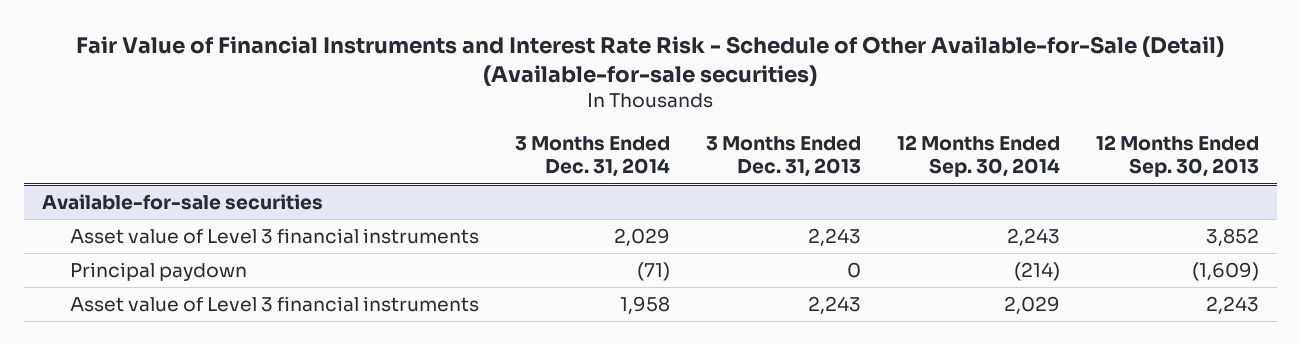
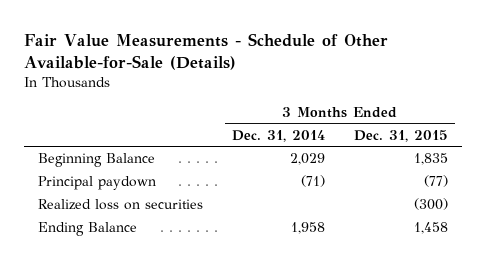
[76,35,1225,86] Fair Value of Financial Instruments and Interest Rate Risk - Schedule of Other Available-for-Sale (Detail) (Available-for-sale securities) -> [24,33,389,71] Fair Value Measurements - Schedule of Other Available-for-Sale (Details)
[706,136,862,178] 3 Months Ended Dec. 31, 2013 -> none
[897,135,1061,178] 12 Months Ended Sep. 30, 2014 -> none
[1096,135,1260,178] 12 Months Ended Sep. 30, 2013 -> none
none -> [353,130,448,143] Dec. 31, 2015
[41,193,323,210] Available-for-sale securities -> none
[69,227,479,244] Asset value of Level 3 financial instruments -> [38,153,156,168] Beginning Balance
none -> [38,199,204,211] Realized loss on securities
[69,295,479,312] Asset value of Level 3 financial instruments -> [38,222,138,237] Ending Balance

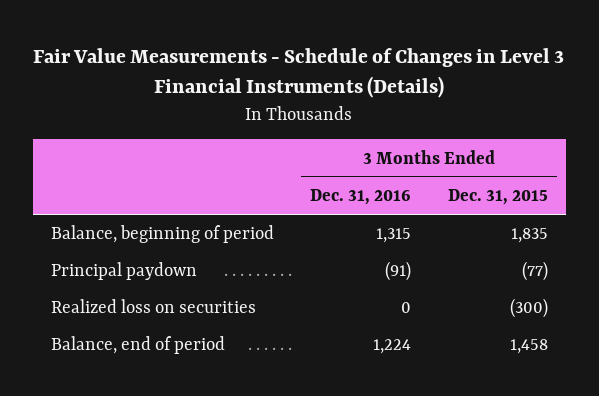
[24,33,389,71] Fair Value Measurements - Schedule of Other Available-for-Sale (Details) -> [33,48,565,99] Fair Value Measurements - Schedule of Changes in Level 3 Financial Instruments (Details)
[231,130,325,143] Dec. 31, 2014 -> none
none -> [310,189,412,206] Dec. 31, 2016
[38,153,156,168] Beginning Balance -> [50,225,274,244] Balance, beginning of period
[38,222,138,237] Ending Balance -> [50,336,225,355] Balance, end of period

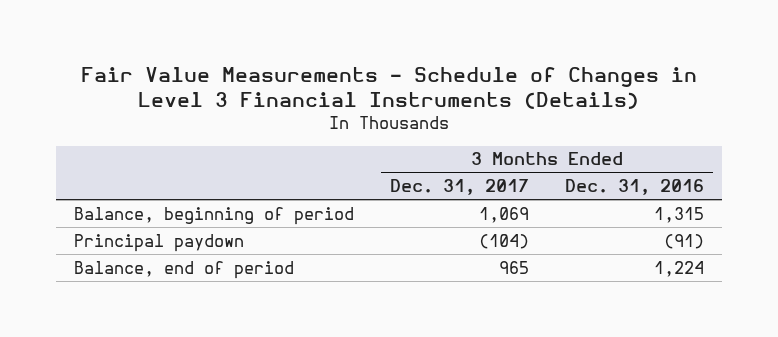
[447,189,548,206] Dec. 31, 2015 -> none
none -> [390,178,530,195] Dec. 31, 2017
[50,299,256,314] Realized loss on securities -> none

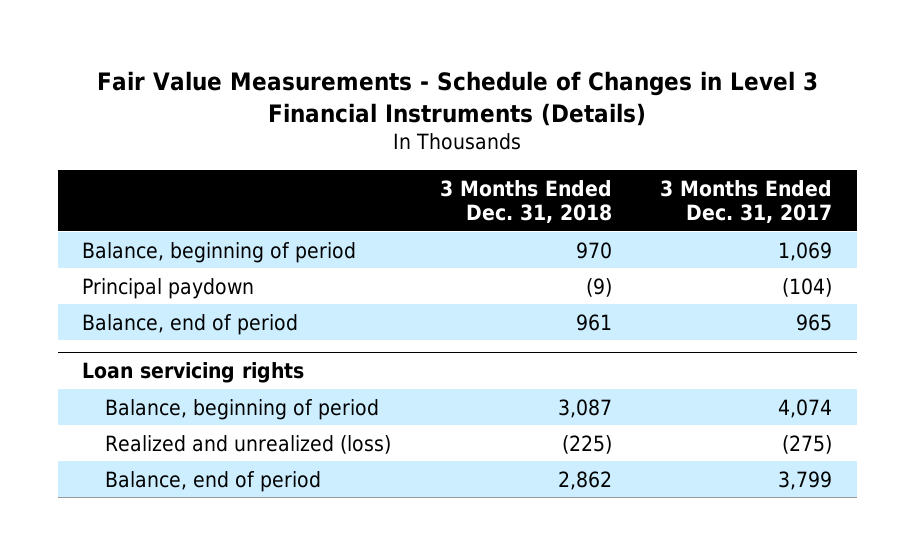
[565,178,705,195] Dec. 31, 2016 -> none
none -> [439,179,612,223] 3 Months Ended Dec. 31, 2018
none -> [82,361,305,383] Loan servicing rights
none -> [105,398,380,420] Balance, beginning of period
none -> [105,434,392,454] Realized and unrealized (loss)
none -> [105,470,322,492] Balance, end of period

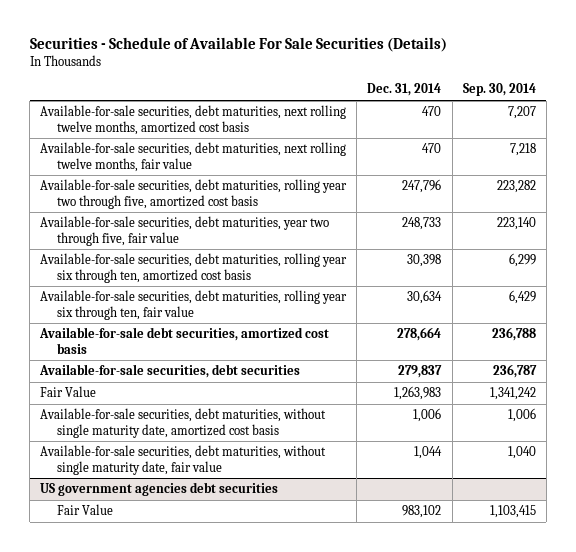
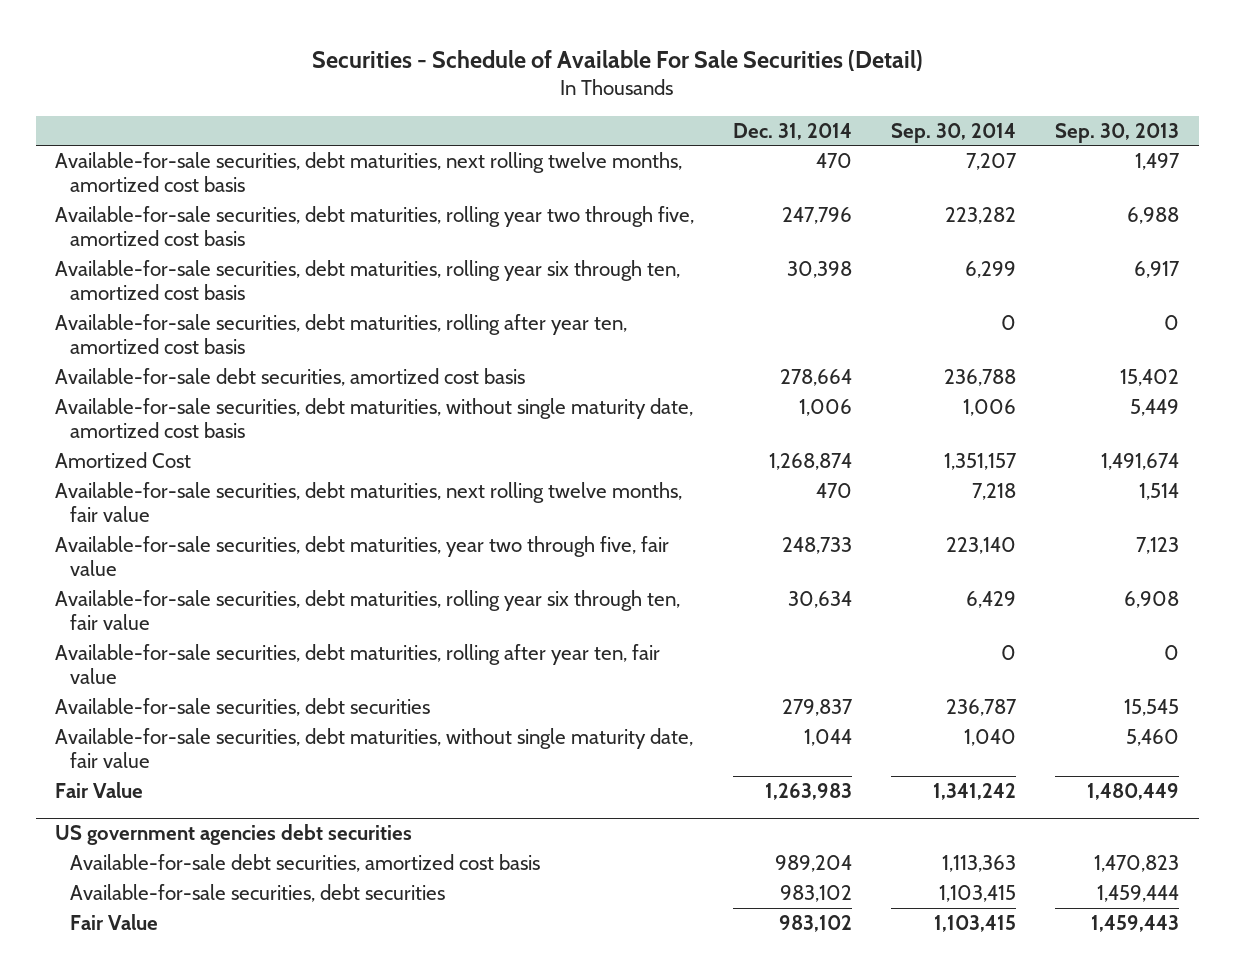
[29,37,447,53] Securities - Schedule of Available For Sale Securities (Details) -> [312,49,924,71] Securities - Schedule of Available For Sale Securities (Detail)
none -> [1055,122,1180,143] Sep. 30, 2013
none -> [55,313,628,355] Available-for-sale securities, debt maturities, rolling after year ten, amortized cost basis
none -> [55,451,192,468] Amortized Cost
[40,142,347,172] Available-for-sale securities, debt maturities, next rolling twelve months, fair value -> [55,481,683,523] Available-for-sale securities, debt maturities, next rolling twelve months, fair value
[40,216,330,246] Available-for-sale securities, debt maturities, year two through five, fair value -> [55,535,670,577] Available-for-sale securities, debt maturities, year two through five, fair value
[40,290,348,320] Available-for-sale securities, debt maturities, rolling year six through ten, fair value -> [55,589,681,631] Available-for-sale securities, debt maturities, rolling year six through ten, fair value
none -> [55,643,661,685] Available-for-sale securities, debt maturities, rolling after year ten, fair value
[39,364,301,379] Available-for-sale securities, debt securities -> [55,697,431,716] Available-for-sale securities, debt securities
[40,386,97,398] Fair Value -> [55,781,144,798] Fair Value
none -> [69,853,540,872] Available-for-sale debt securities, amortized cost basis
none -> [69,883,445,902] Available-for-sale securities, debt securities

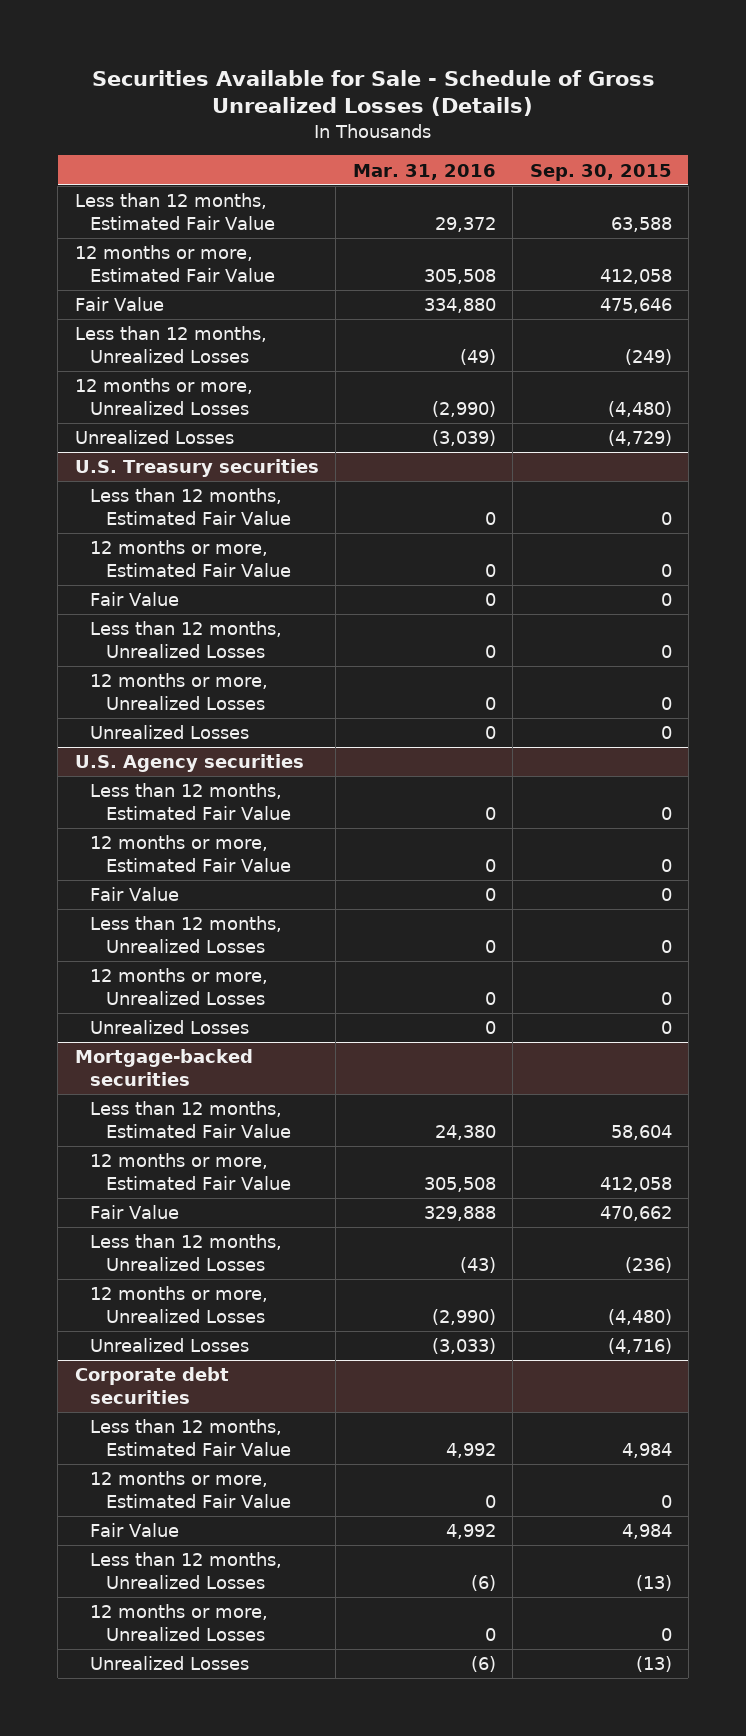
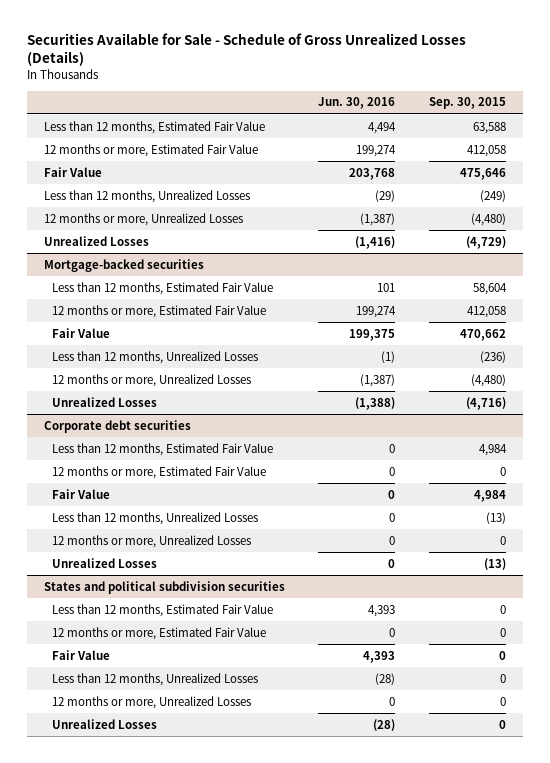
[352,163,496,180] Mar. 31, 2016 -> none
none -> [318,97,396,110] Jun. 30, 2016
[74,459,319,478] U.S. Treasury securities -> none
[90,488,291,525] Less than 12 months, Estimated Fair Value -> none
[90,540,291,577] 12 months or more, Estimated Fair Value -> none
[90,592,180,607] Fair Value -> none
[90,621,283,658] Less than 12 months, Unrealized Losses -> none
[90,673,269,710] 12 months or more, Unrealized Losses -> none
[90,725,250,740] Unrealized Losses -> none
[74,754,304,773] U.S. Agency securities -> none
[90,783,291,820] Less than 12 months, Estimated Fair Value -> none
[90,835,291,872] 12 months or more, Estimated Fair Value -> none
[90,887,180,902] Fair Value -> none
[90,916,283,953] Less than 12 months, Unrealized Losses -> none
[90,968,269,1005] 12 months or more, Unrealized Losses -> none
[90,1020,250,1035] Unrealized Losses -> none
none -> [43,580,285,594] States and political subdivision securities
none -> [52,603,274,617] Less than 12 months, Estimated Fair Value
none -> [52,626,267,640] 12 months or more, Estimated Fair Value
none -> [52,649,111,660] Fair Value
none -> [52,672,259,686] Less than 12 months, Unrealized Losses
none -> [52,695,252,709] 12 months or more, Unrealized Losses
none -> [52,718,158,729] Unrealized Losses

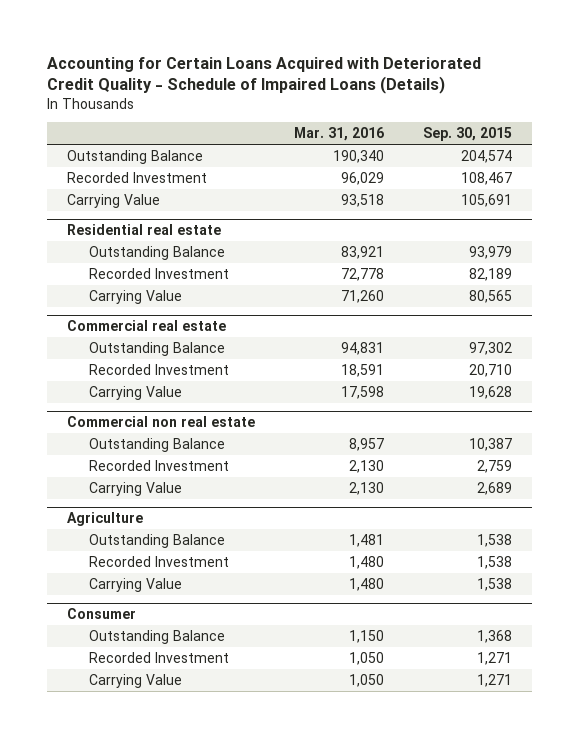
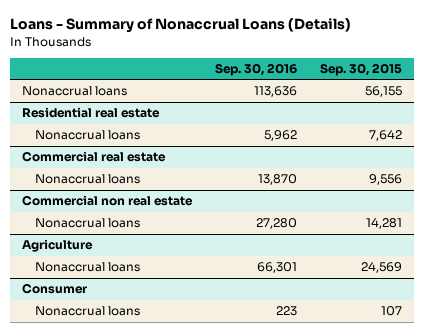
[47,56,482,95] Accounting for Certain Loans Acquired with Deteriorated Credit Quality - Schedule of Impaired Loans (Details) -> [10,18,352,34] Loans - Summary of Nonaccrual Loans (Details)
[294,127,385,142] Mar. 31, 2016 -> none
none -> [214,63,297,77] Sep. 30, 2016
[66,149,203,164] Outstanding Balance -> none
[66,171,207,183] Recorded Investment -> none
[66,193,160,208] Carrying Value -> none
none -> [21,86,127,97] Nonaccrual loans
[88,245,225,260] Outstanding Balance -> none
[88,267,229,279] Recorded Investment -> none
[88,289,182,304] Carrying Value -> none
none -> [34,130,140,141] Nonaccrual loans
[88,341,225,356] Outstanding Balance -> none
[88,363,229,375] Recorded Investment -> none
[88,385,182,400] Carrying Value -> none
none -> [34,174,140,185] Nonaccrual loans
[88,437,225,452] Outstanding Balance -> none
[88,459,229,471] Recorded Investment -> none
[88,481,182,496] Carrying Value -> none
none -> [34,218,140,229] Nonaccrual loans
[88,533,225,548] Outstanding Balance -> none
[88,555,229,567] Recorded Investment -> none
[88,577,182,592] Carrying Value -> none
none -> [34,262,140,273] Nonaccrual loans
[88,629,225,644] Outstanding Balance -> none
[88,651,229,663] Recorded Investment -> none
[88,673,182,688] Carrying Value -> none
none -> [34,306,140,317] Nonaccrual loans

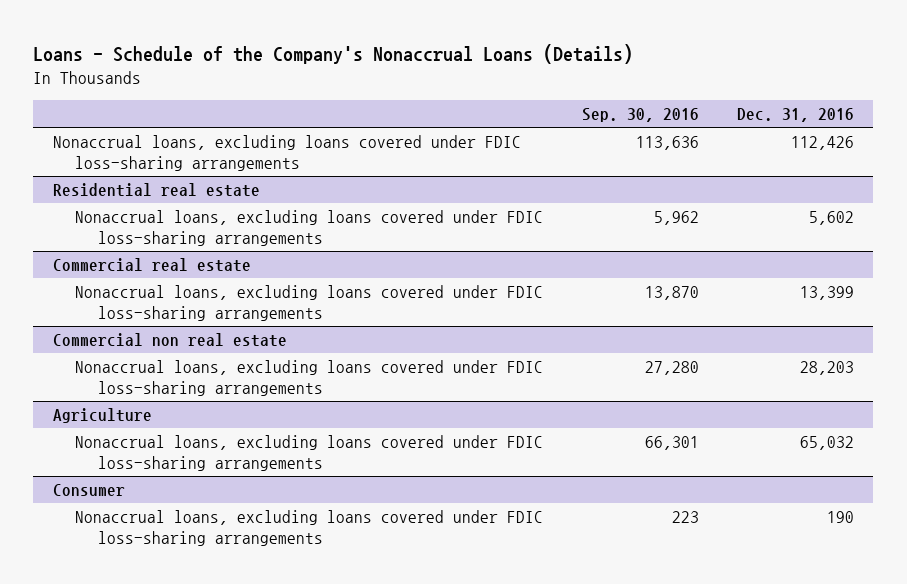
[10,18,352,34] Loans - Summary of Nonaccrual Loans (Details) -> [33,43,634,64] Loans - Schedule of the Company's Nonaccrual Loans (Details)
[320,63,403,77] Sep. 30, 2015 -> none
none -> [736,108,854,123] Dec. 31, 2016
[21,86,127,97] Nonaccrual loans -> [52,134,521,172] Nonaccrual loans, excluding loans covered under FDIC loss-sharing arrangements
[34,130,140,141] Nonaccrual loans -> [75,209,544,247] Nonaccrual loans, excluding loans covered under FDIC loss-sharing arrangements
[34,174,140,185] Nonaccrual loans -> [75,284,544,322] Nonaccrual loans, excluding loans covered under FDIC loss-sharing arrangements
[34,218,140,229] Nonaccrual loans -> [75,359,544,397] Nonaccrual loans, excluding loans covered under FDIC loss-sharing arrangements
[34,262,140,273] Nonaccrual loans -> [75,434,544,472] Nonaccrual loans, excluding loans covered under FDIC loss-sharing arrangements
[34,306,140,317] Nonaccrual loans -> [75,509,544,547] Nonaccrual loans, excluding loans covered under FDIC loss-sharing arrangements

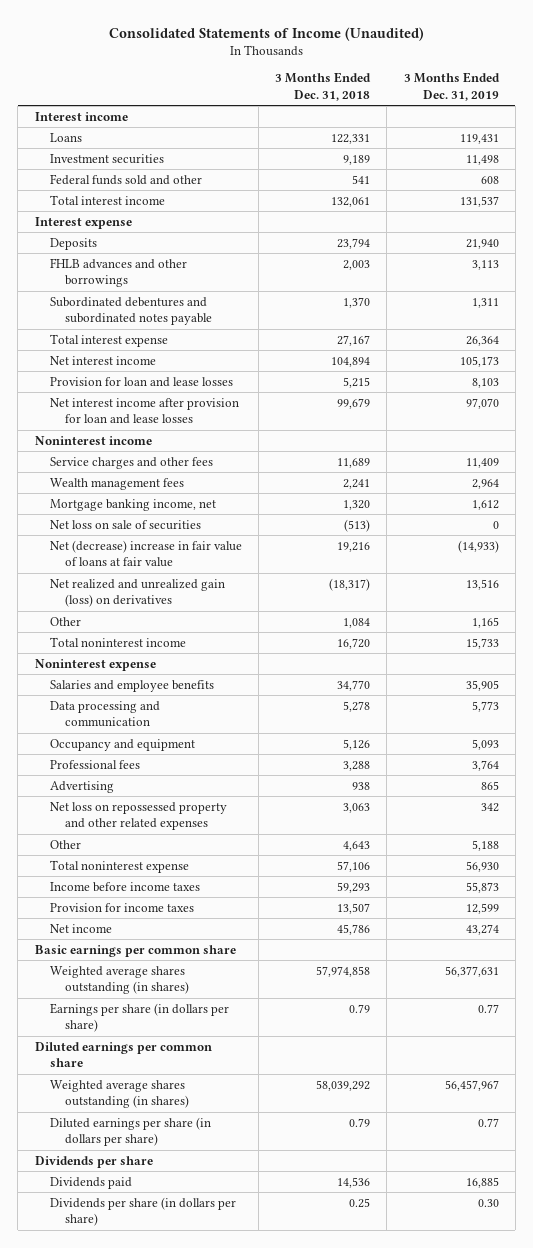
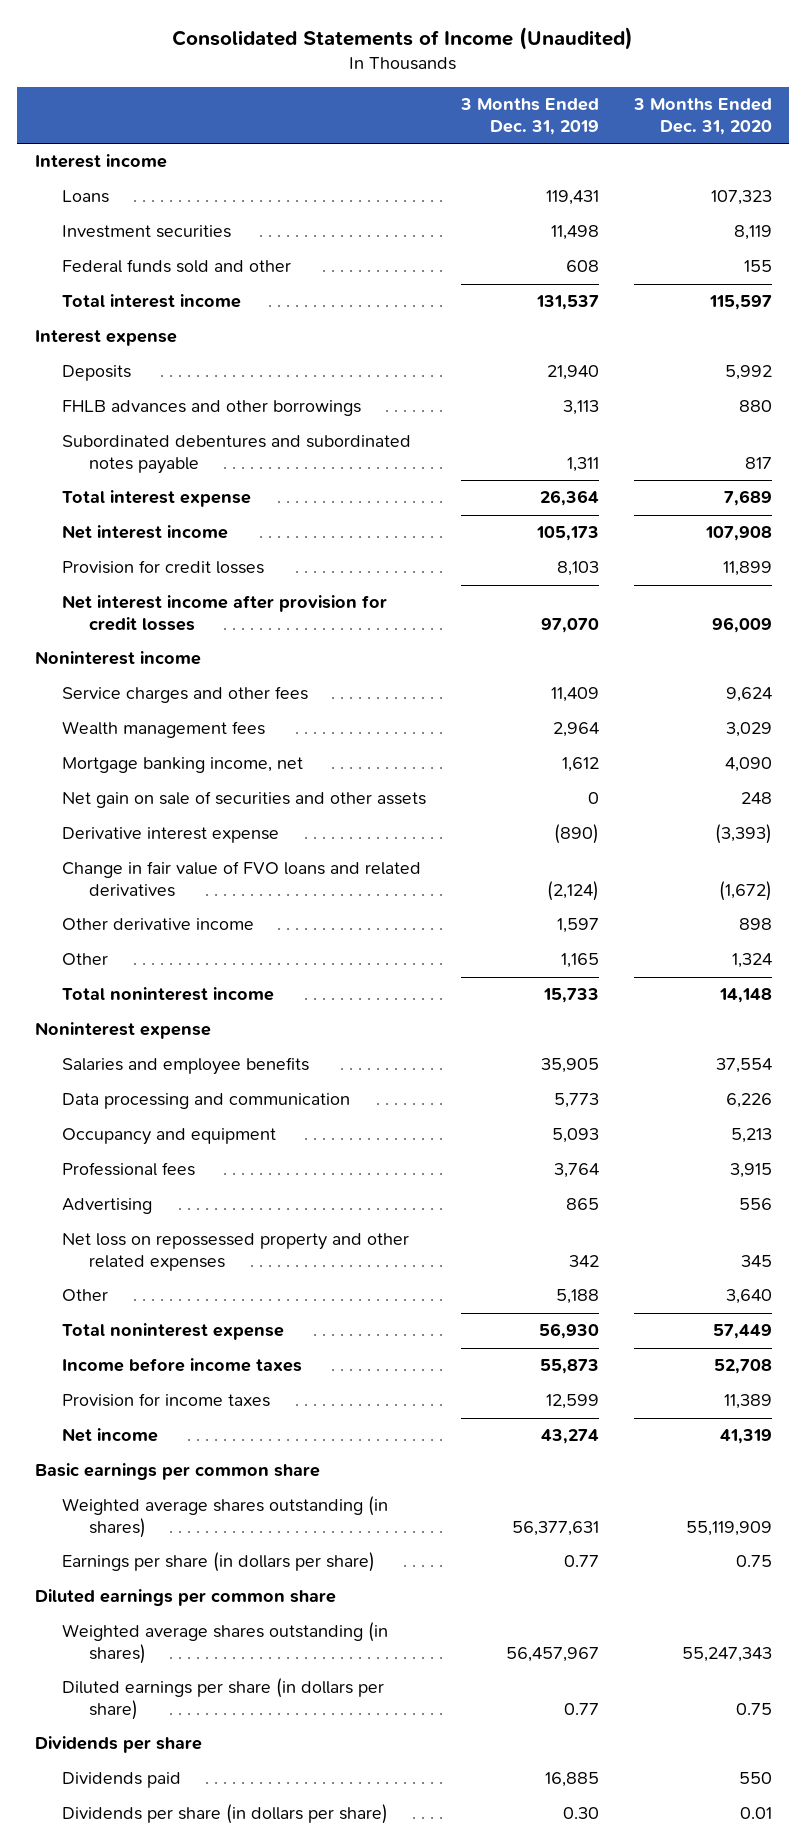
[275,72,372,101] 3 Months Ended Dec. 31, 2018 -> none
none -> [632,98,772,136] 3 Months Ended Dec. 31, 2020
[49,376,233,387] Provision for loan and lease losses -> [62,560,265,575] Provision for credit losses
[49,397,239,425] Net interest income after provision for loan and lease losses -> [62,595,388,631] Net interest income after provision for credit losses
[49,578,225,608] Net realized and unrealized gain (loss) on derivatives -> none
[49,519,201,530] Net loss on sale of securities -> [62,791,427,809] Net gain on sale of securities and other assets
none -> [62,827,280,844] Derivative interest expense
[49,539,242,568] Net (decrease) increase in fair value of loans at fair value -> [62,861,422,897] Change in fair value of FVO loans and related derivatives
[457,539,499,553] (14,933) -> [546,880,599,901] (2,124)
none -> [62,918,255,931] Other derivative income

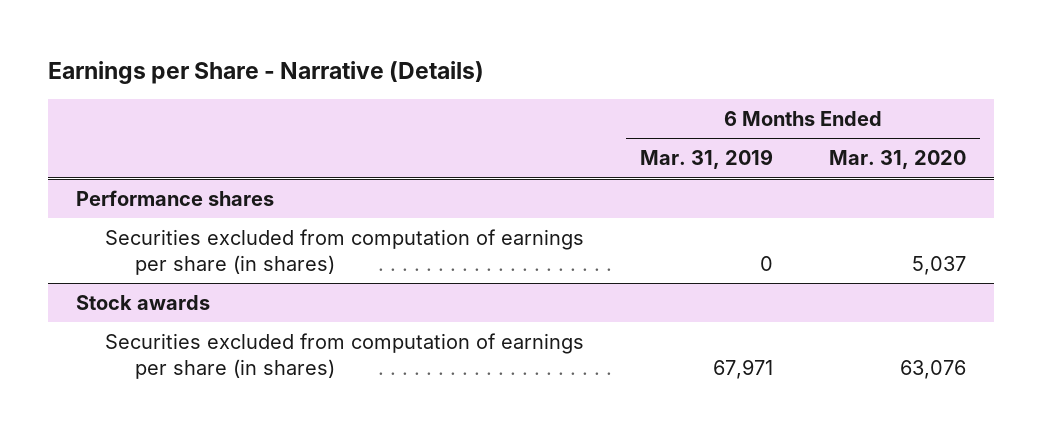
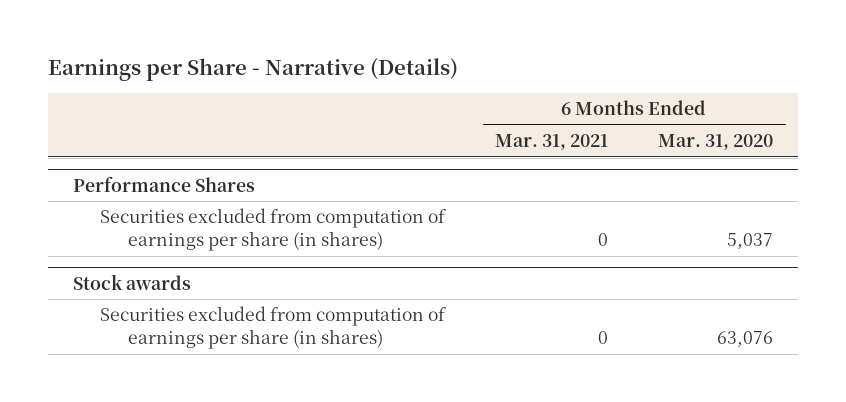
[640,149,774,170] Mar. 31, 2019 -> none
none -> [495,134,609,151] Mar. 31, 2021
[75,189,274,206] Performance shares -> [72,175,255,192] Performance Shares

